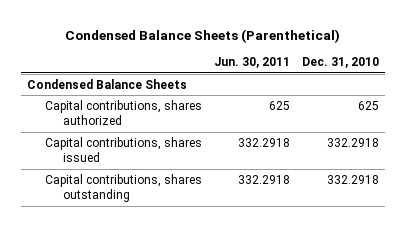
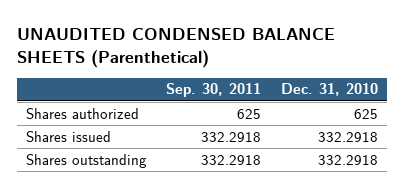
[65,28,341,43] Condensed Balance Sheets (Parenthetical) -> [16,27,335,68] UNAUDITED CONDENSED BALANCE SHEETS (Parenthetical)
[214,57,291,69] Jun. 30, 2011 -> none
none -> [166,83,262,98] Sep. 30, 2011
[27,78,188,89] Condensed Balance Sheets -> none
[45,99,203,126] Capital contributions, shares authorized -> [26,107,140,119] Shares authorized
[45,136,203,163] Capital contributions, shares issued -> [26,130,112,142] Shares issued
[45,173,203,203] Capital contributions, shares outstanding -> [26,153,148,168] Shares outstanding

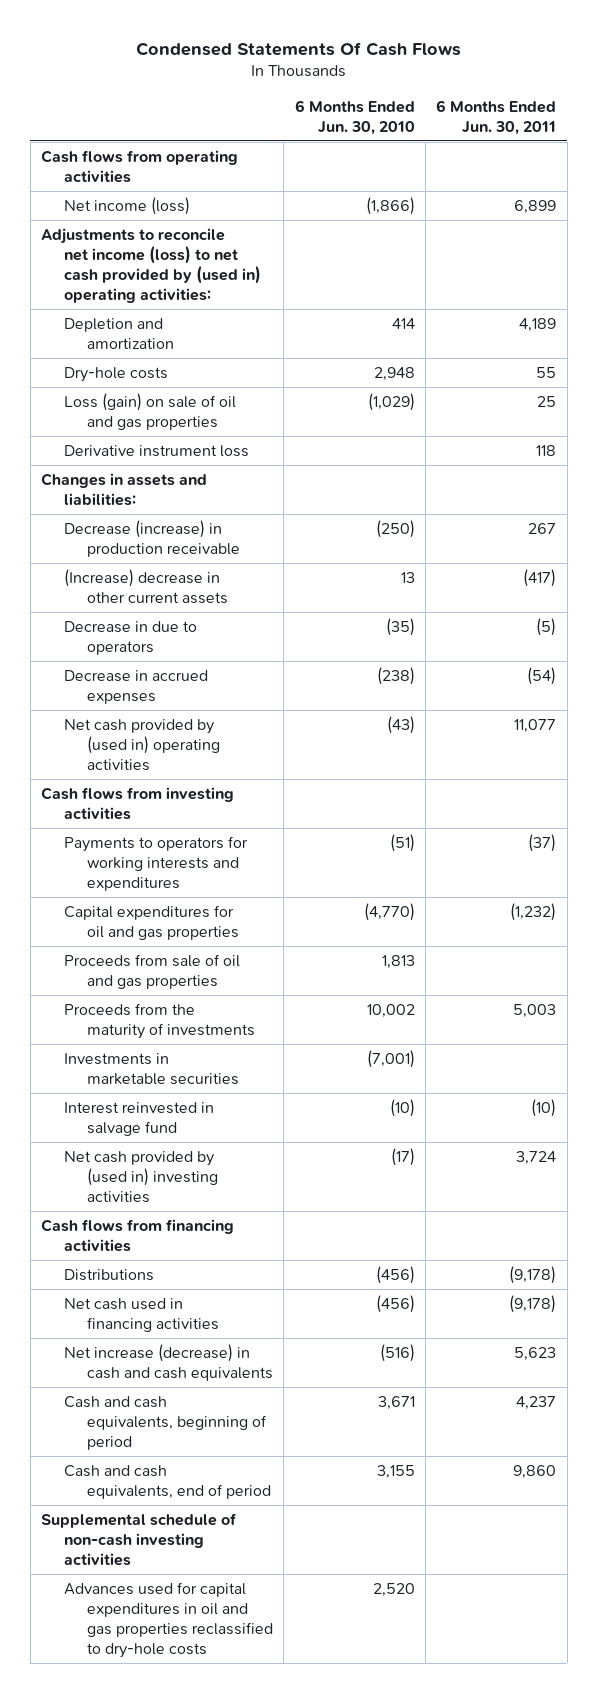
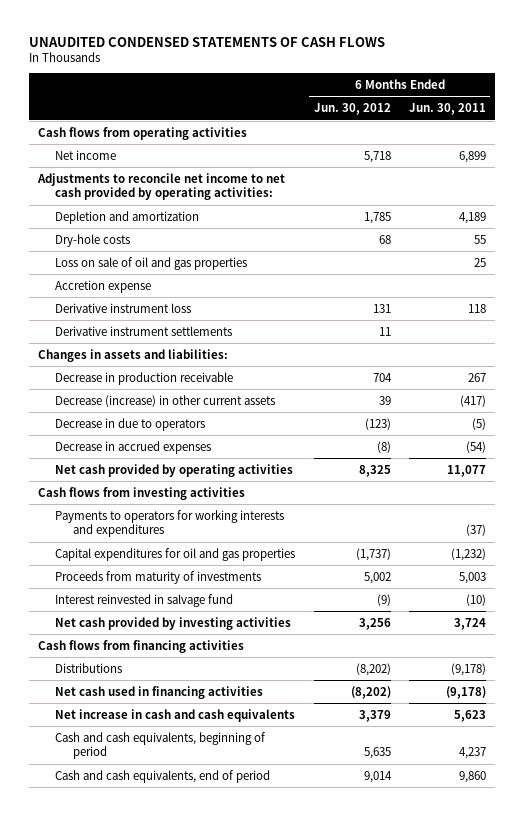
[135,41,461,56] Condensed Statements Of Cash Flows -> [29,36,386,47] UNAUDITED CONDENSED STATEMENTS OF CASH FLOWS
[294,99,415,135] 6 Months Ended Jun. 30, 2010 -> none
none -> [313,103,391,116] Jun. 30, 2012
[64,196,191,215] Net income (loss) -> [55,149,117,160] Net income
[41,227,262,304] Adjustments to reconcile net income (loss) to net cash provided by (used in) operating activities: -> [37,172,286,201] Adjustments to reconcile net income to net cash provided by operating activities:
[64,392,237,430] Loss (gain) on sale of oil and gas properties -> [55,256,248,270] Loss on sale of oil and gas properties
none -> [55,279,152,293] Accretion expense
none -> [55,325,233,336] Derivative instrument settlements
[64,519,240,557] Decrease (increase) in production receivable -> [55,371,234,385] Decrease in production receivable
[64,568,228,604] (Increase) decrease in other current assets -> [55,394,276,407] Decrease (increase) in other current assets
[64,718,220,771] Net cash provided by (used in) operating activities -> [55,463,294,477] Net cash provided by operating activities
[64,953,241,989] Proceeds from sale of oil and gas properties -> none
[64,1052,239,1085] Investments in marketable securities -> none
[64,1002,255,1039] Proceeds from the maturity of investments -> [55,570,262,584] Proceeds from maturity of investments
[64,1150,218,1203] Net cash provided by (used in) investing activities -> [55,616,292,630] Net cash provided by investing activities
[64,1343,273,1381] Net increase (decrease) in cash and cash equivalents -> [55,708,296,722] Net increase in cash and cash equivalents
[41,1512,238,1566] Supplemental schedule of non-cash investing activities -> none
[64,1581,273,1659] Advances used for capital expenditures in oil and gas properties reclassified to dry-hole costs -> none

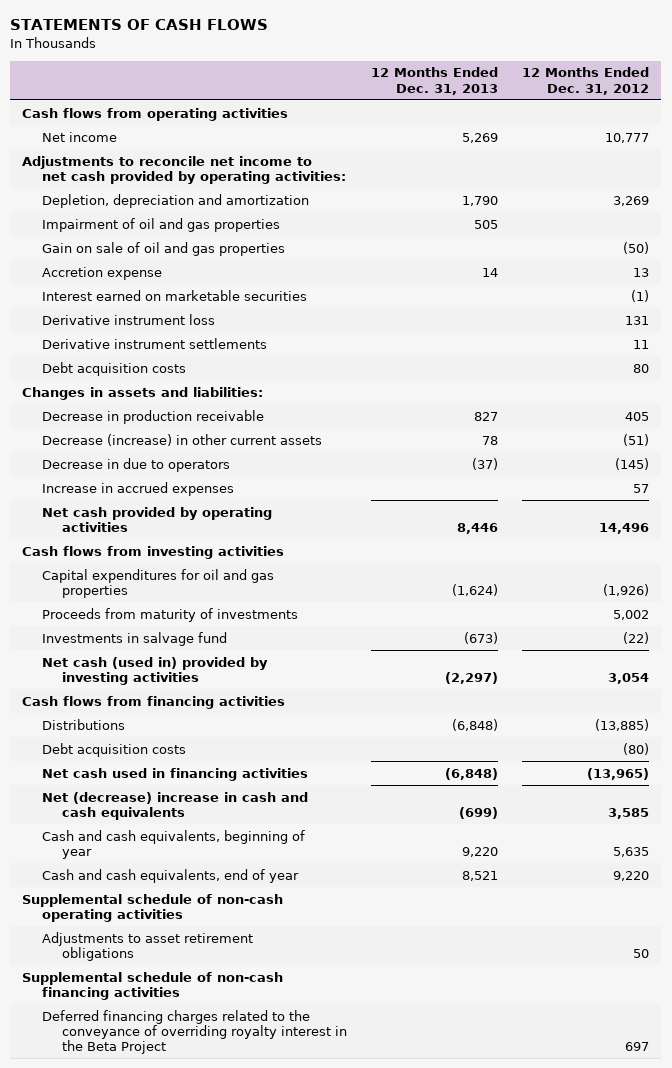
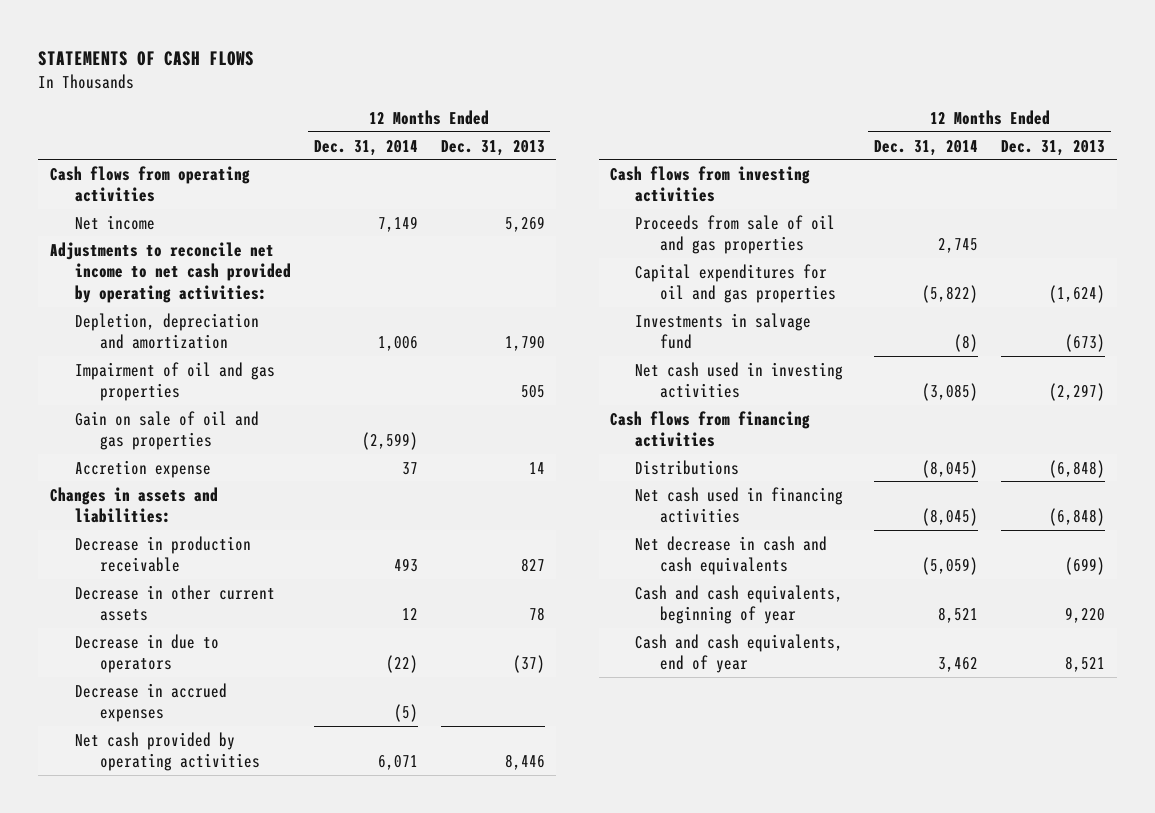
[522,67,650,95] 12 Months Ended Dec. 31, 2012 -> none
none -> [313,139,418,156] Dec. 31, 2014
[42,289,308,301] Interest earned on marketable securities -> none
[42,313,216,325] Derivative instrument loss -> none
[42,337,268,349] Derivative instrument settlements -> none
[42,361,187,376] Debt acquisition costs -> none
[42,433,323,446] Decrease (increase) in other current assets -> [74,584,275,622] Decrease in other current assets
[42,481,235,496] Increase in accrued expenses -> [74,682,227,723] Decrease in accrued expenses
none -> [635,214,836,255] Proceeds from sale of oil and gas properties
[42,607,299,622] Proceeds from maturity of investments -> none
[42,656,269,685] Net cash (used in) provided by investing activities -> [635,361,844,399] Net cash used in investing activities
[42,742,187,757] Debt acquisition costs -> none
[42,791,309,820] Net (decrease) increase in cash and cash equivalents -> [635,535,828,576] Net decrease in cash and cash equivalents
[22,893,284,922] Supplemental schedule of non-cash operating activities -> none
[42,931,254,961] Adjustments to asset retirement obligations -> none
[22,971,284,1000] Supplemental schedule of non-cash financing activities -> none
[42,1009,347,1055] Deferred financing charges related to the conveyance of overriding royalty interest in the Beta Project -> none

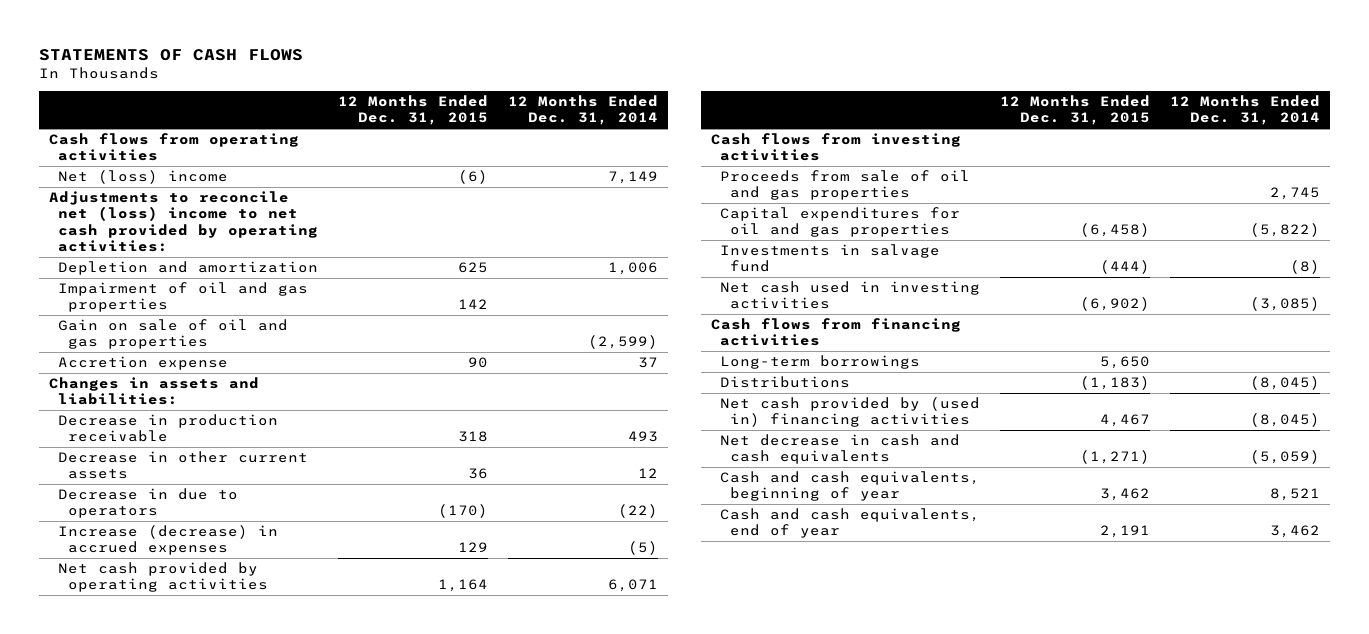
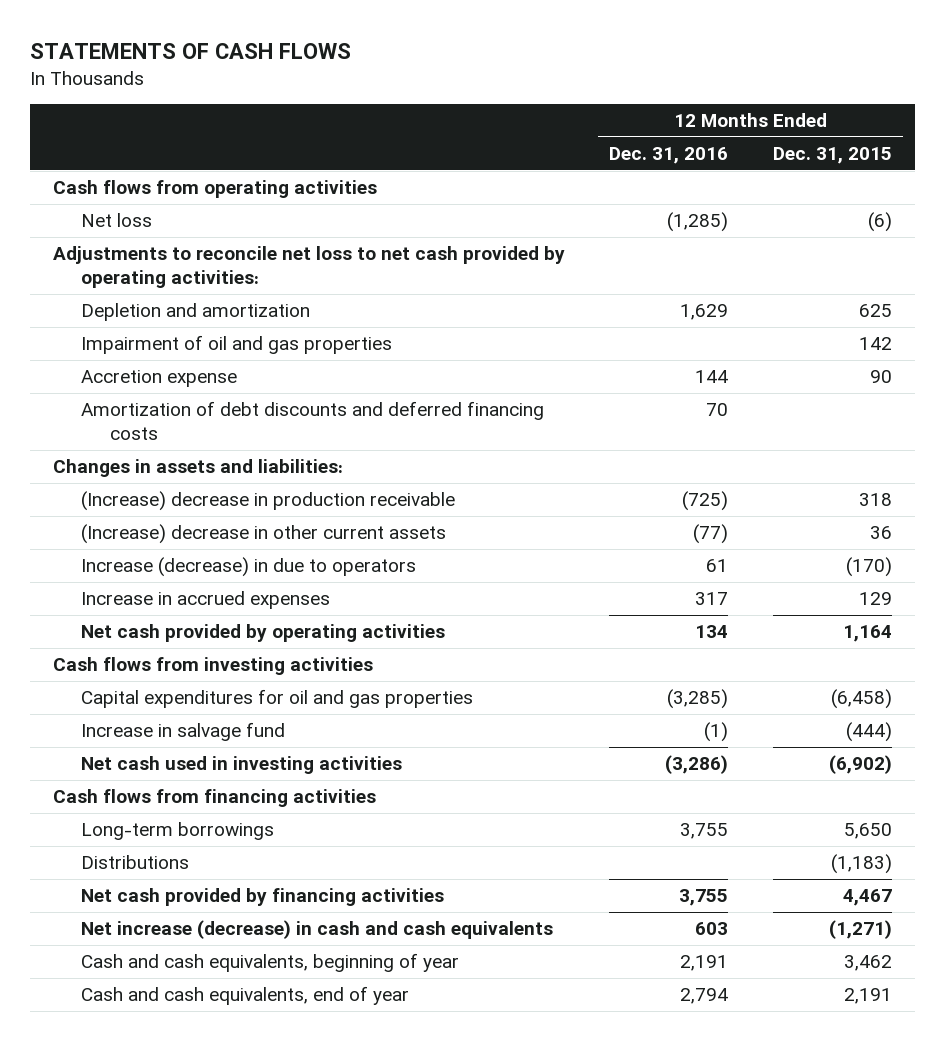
[507,95,658,126] 12 Months Ended Dec. 31, 2014 -> none
none -> [609,147,729,165] Dec. 31, 2016
[58,169,229,184] Net (loss) income -> [81,213,153,228] Net loss
[48,190,319,252] Adjustments to reconcile net (loss) income to net cash provided by operating activities: -> [52,246,565,288] Adjustments to reconcile net loss to net cash provided by operating activities:
[58,318,289,350] Gain on sale of oil and gas properties -> none
none -> [81,401,545,440] Amortization of debt discounts and deferred financing costs
[58,413,279,443] Decrease in production receivable -> [81,491,456,512] (Increase) decrease in production receivable
[58,450,309,480] Decrease in other current assets -> [81,524,447,545] (Increase) decrease in other current assets
[58,487,239,519] Decrease in due to operators -> [81,557,417,578] Increase (decrease) in due to operators
[58,524,279,556] Increase (decrease) in accrued expenses -> [81,591,331,610] Increase in accrued expenses
[720,169,971,201] Proceeds from sale of oil and gas properties -> none
[720,243,941,273] Investments in salvage fund -> [81,722,286,742] Increase in salvage fund
[720,396,981,428] Net cash provided by (used in) financing activities -> [81,888,445,907] Net cash provided by financing activities
[720,433,961,465] Net decrease in cash and cash equivalents -> [81,920,554,940] Net increase (decrease) in cash and cash equivalents

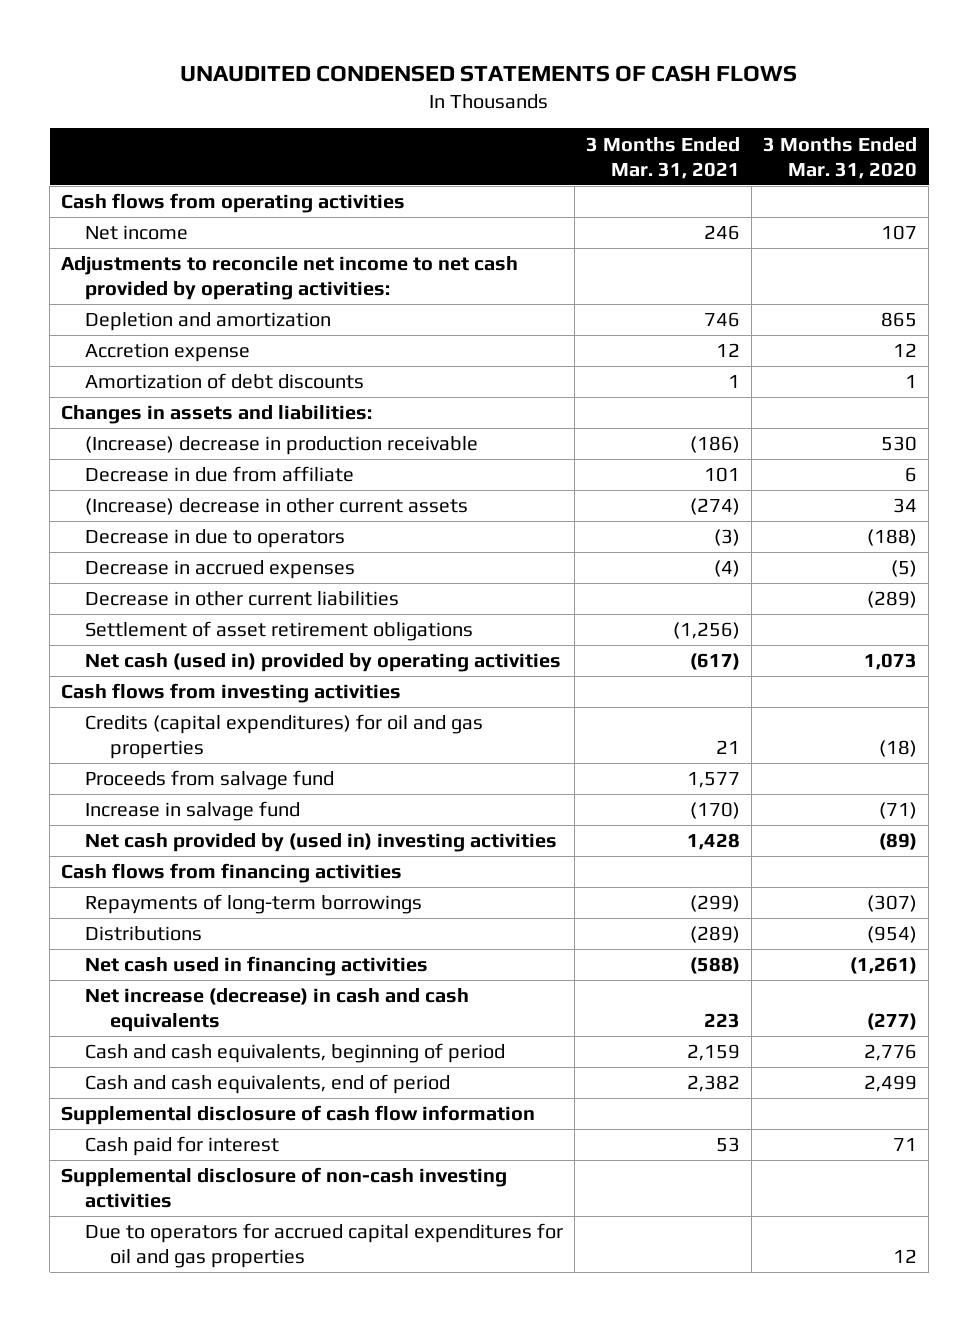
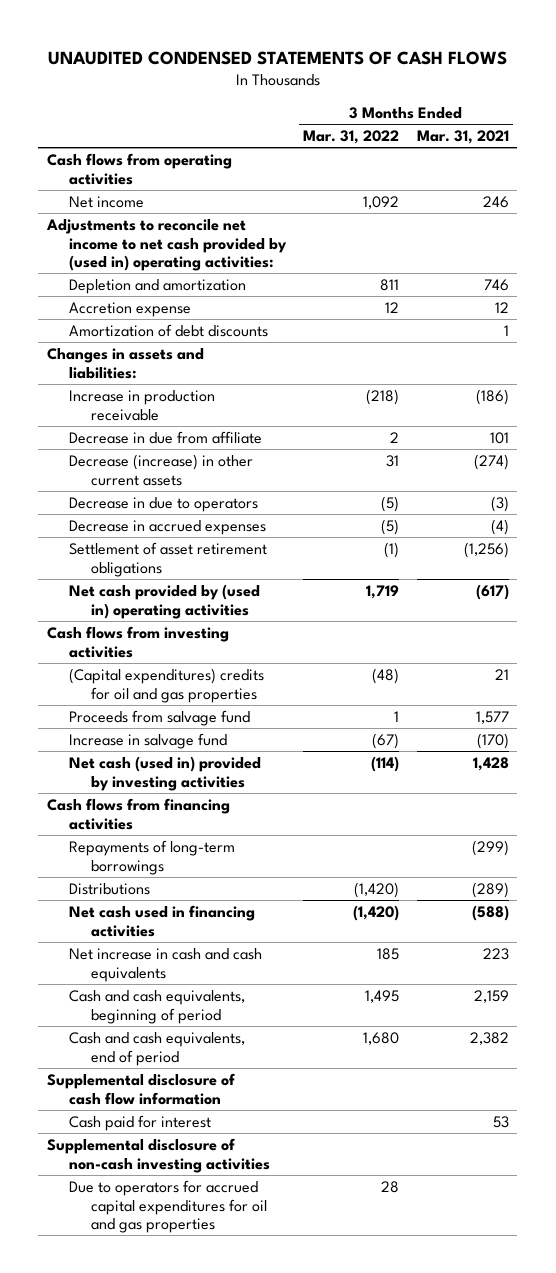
[763,136,918,179] 3 Months Ended Mar. 31, 2020 -> none
none -> [303,130,400,145] Mar. 31, 2022
[61,256,519,301] Adjustments to reconcile net income to net cash provided by operating activities: -> [45,218,288,272] Adjustments to reconcile net income to net cash provided by (used in) operating activities:
[85,436,479,456] (Increase) decrease in production receivable -> [69,389,216,421] Increase in production receivable
[85,498,469,516] (Increase) decrease in other current assets -> [69,453,254,486] Decrease (increase) in other current assets
[85,591,400,607] Decrease in other current liabilities -> none
[85,653,562,673] Net cash (used in) provided by operating activities -> [69,583,261,619] Net cash provided by (used in) operating activities
[85,714,484,760] Credits (capital expenditures) for oil and gas properties -> [69,667,265,703] (Capital expenditures) credits for oil and gas properties
[85,833,558,853] Net cash provided by (used in) investing activities -> [69,755,262,791] Net cash (used in) provided by investing activities
[85,988,470,1033] Net increase (decrease) in cash and cash equivalents -> [69,947,263,982] Net increase in cash and cash equivalents

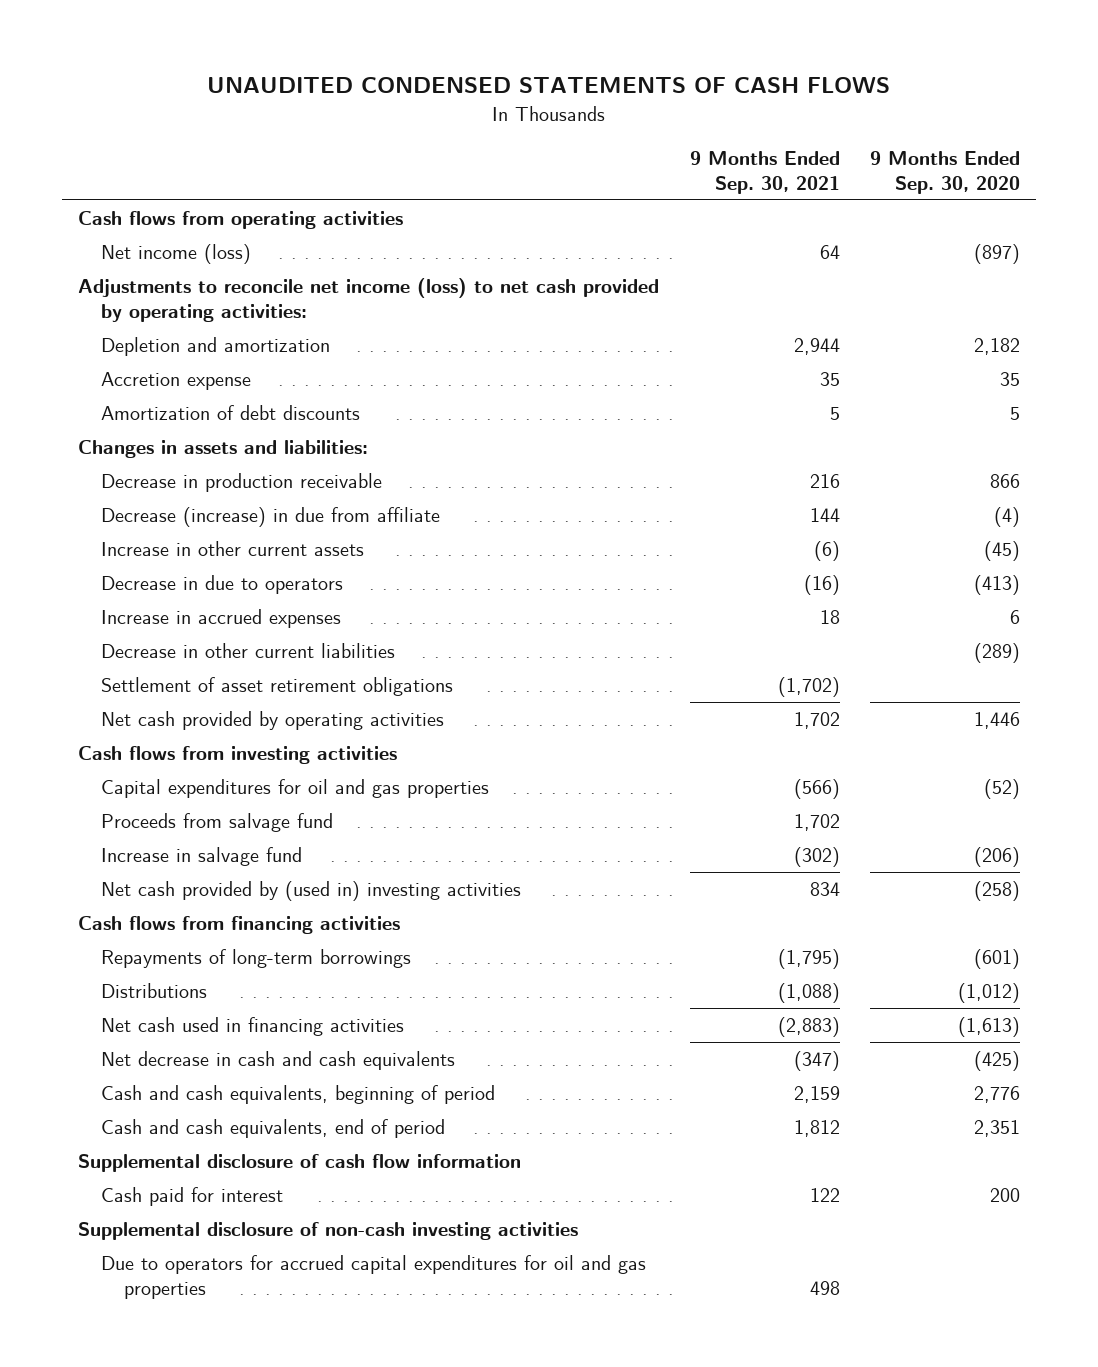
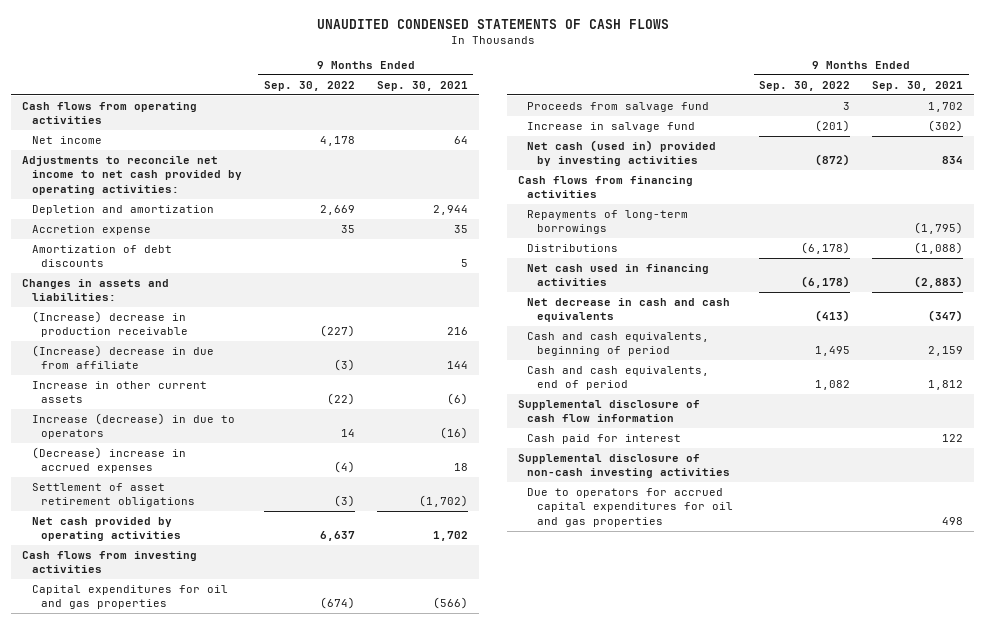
[870,150,1021,194] 9 Months Ended Sep. 30, 2020 -> none
none -> [263,80,355,91] Sep. 30, 2022
[100,244,251,265] Net income (loss) -> [31,135,102,144] Net income
[77,278,659,323] Adjustments to reconcile net income (loss) to net cash provided by operating activities: -> [22,155,242,195] Adjustments to reconcile net income to net cash provided by operating activities:
[100,473,382,493] Decrease in production receivable -> [31,310,189,338] (Increase) decrease in production receivable
[100,507,440,528] Decrease (increase) in due from affiliate -> [31,344,214,370] (Increase) decrease in due from affiliate
[100,643,395,659] Decrease in other current liabilities -> none
[100,575,343,595] Decrease in due to operators -> [31,412,235,440] Increase (decrease) in due to operators
[100,609,341,629] Increase in accrued expenses -> [31,446,186,474] (Decrease) increase in accrued expenses
[100,881,521,902] Net cash provided by (used in) investing activities -> [527,139,717,167] Net cash (used in) provided by investing activities

